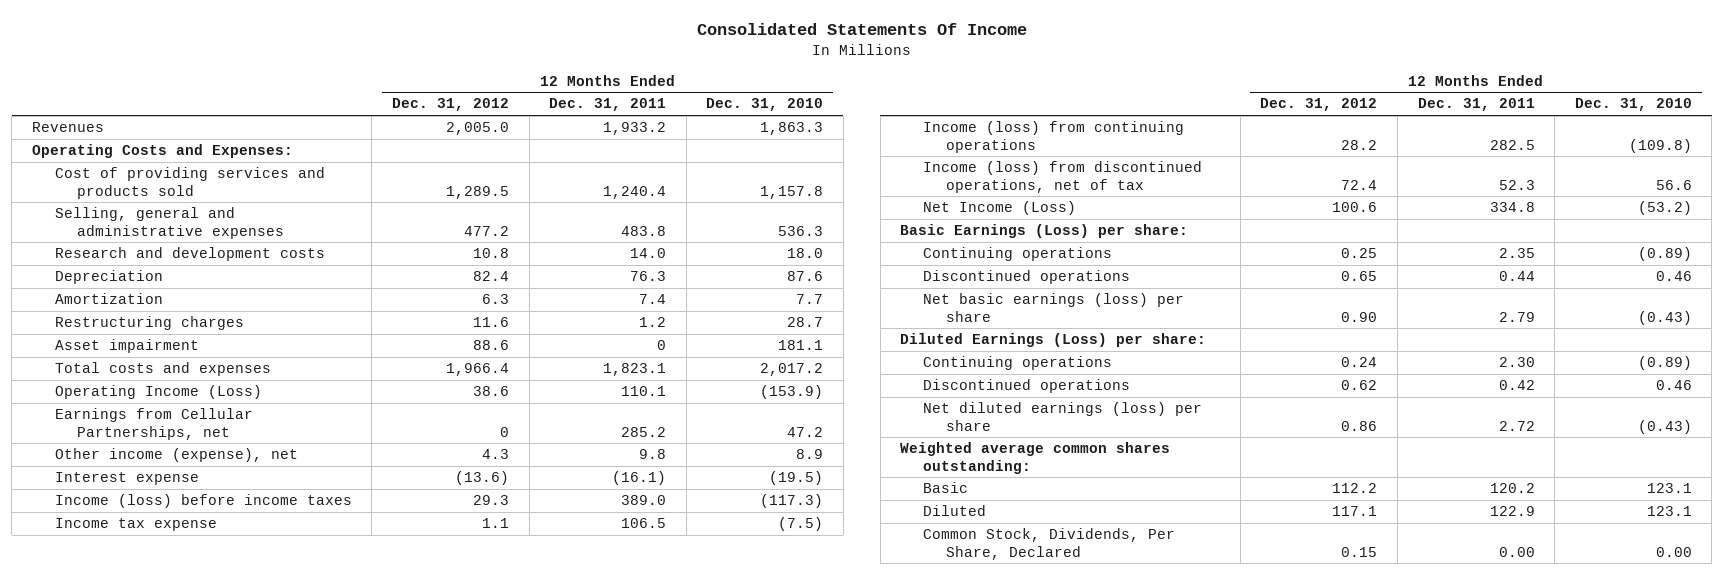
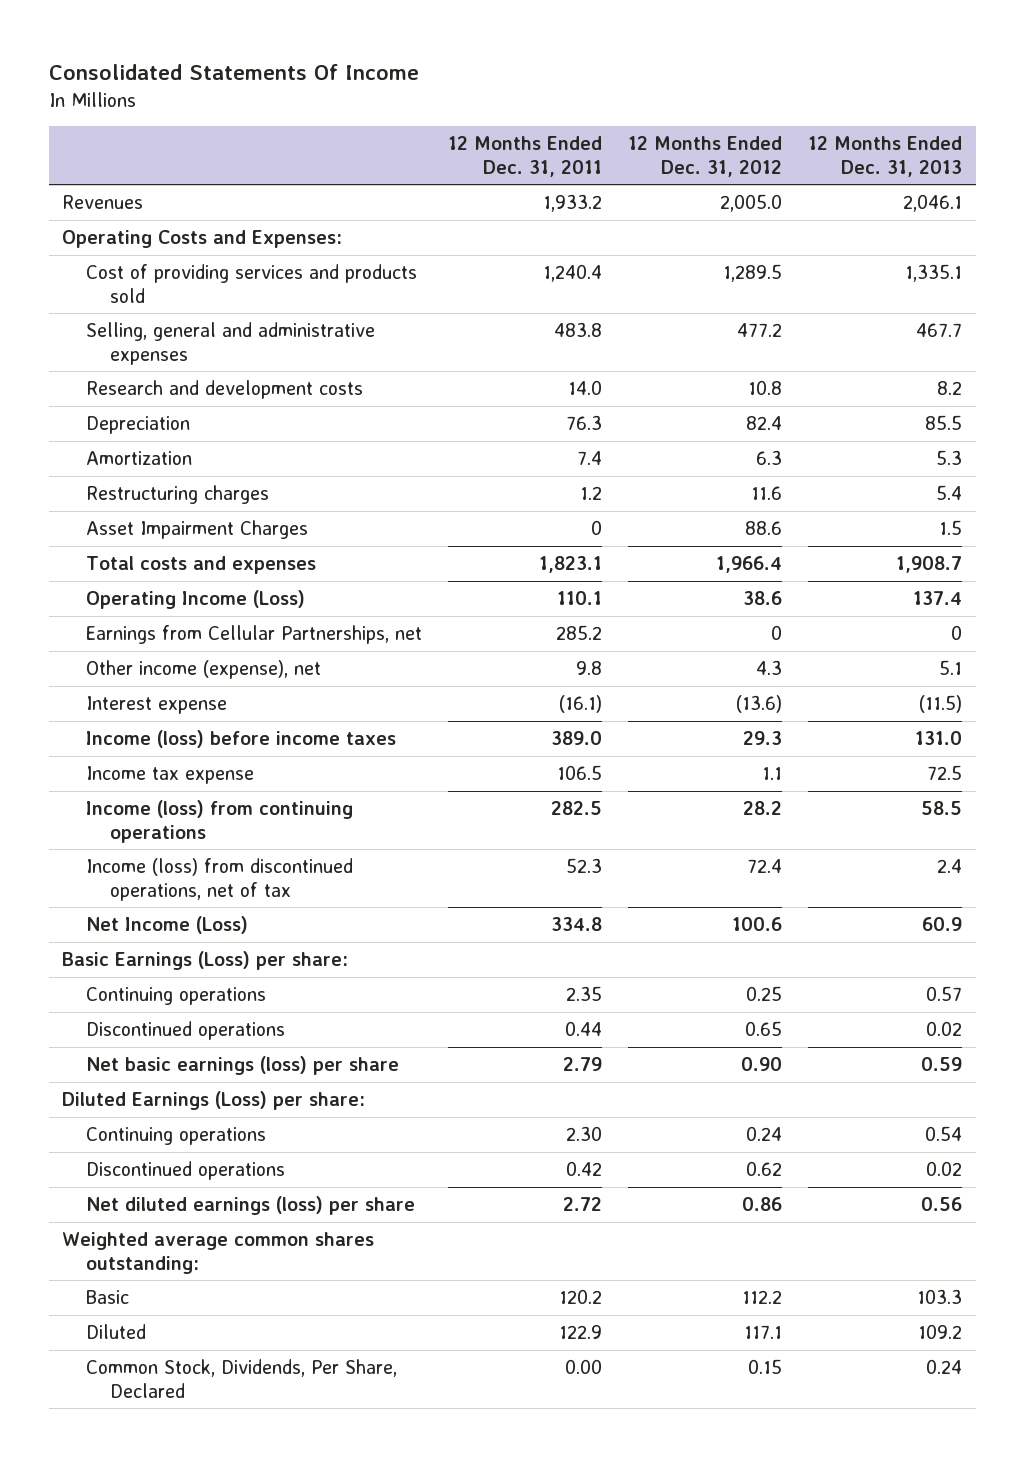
[706,98,824,112] Dec. 31, 2010 -> none
none -> [808,136,963,177] 12 Months Ended Dec. 31, 2013
[54,339,199,354] Asset impairment -> [86,520,309,540] Asset Impairment Charges

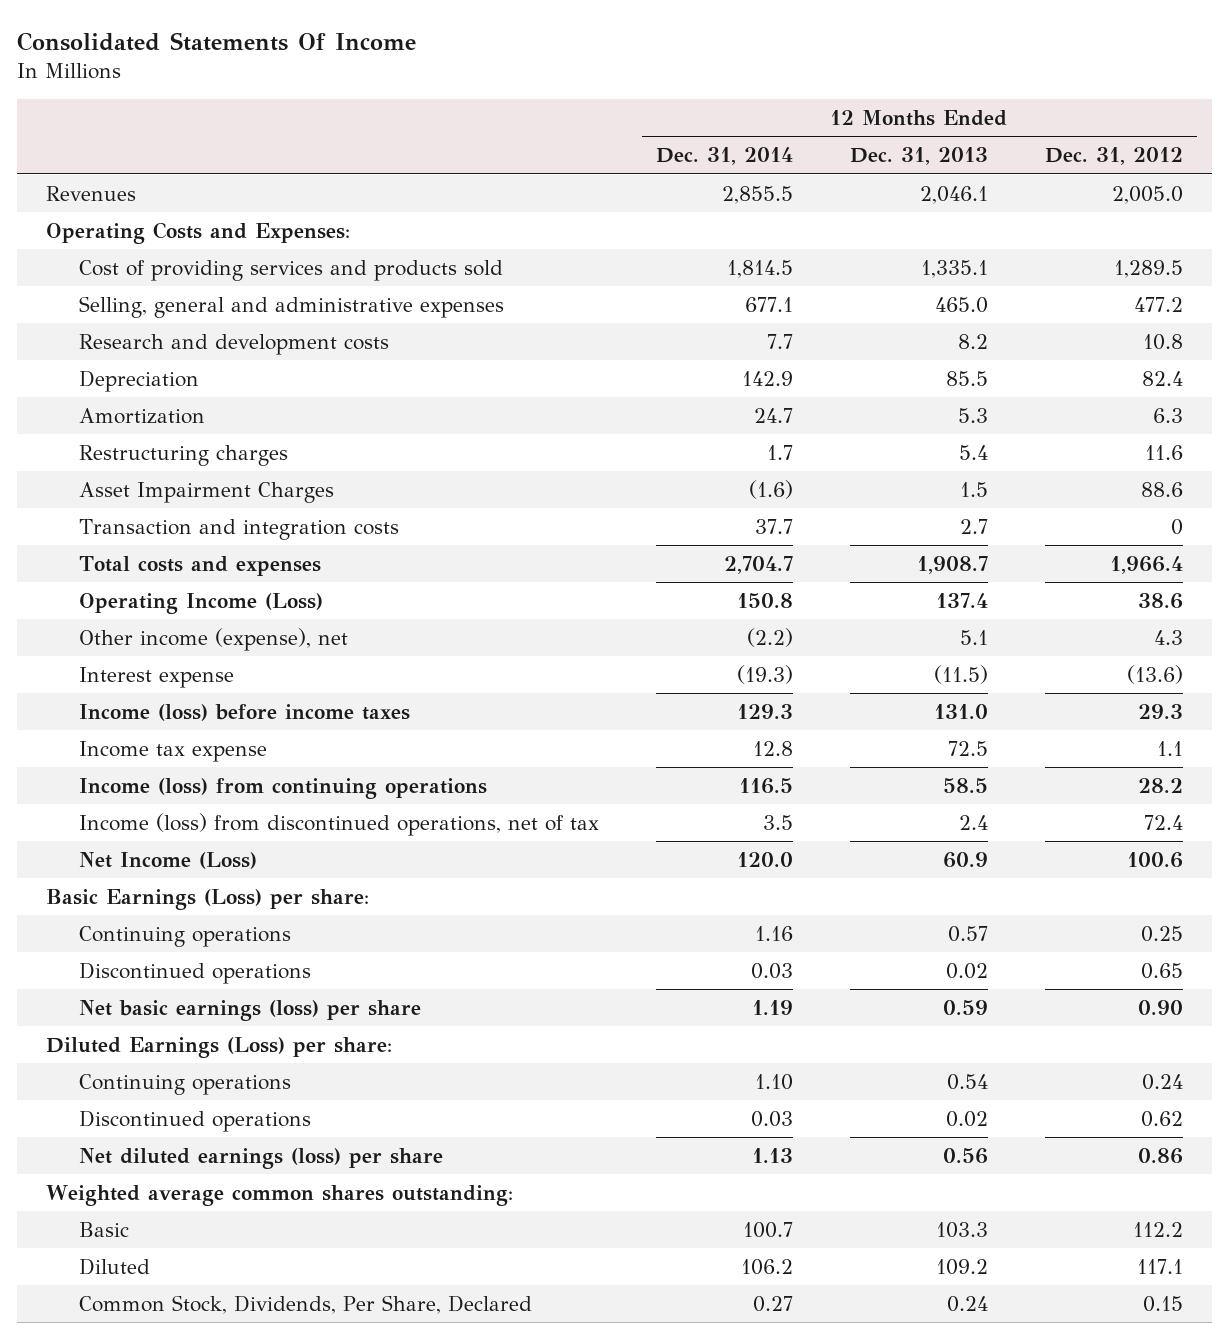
[448,136,603,177] 12 Months Ended Dec. 31, 2011 -> none
none -> [655,147,793,166] Dec. 31, 2014
[916,323,963,338] 467.7 -> [934,296,988,313] 465.0
none -> [78,518,399,540] Transaction and integration costs
[86,625,423,645] Earnings from Cellular Partnerships, net -> none

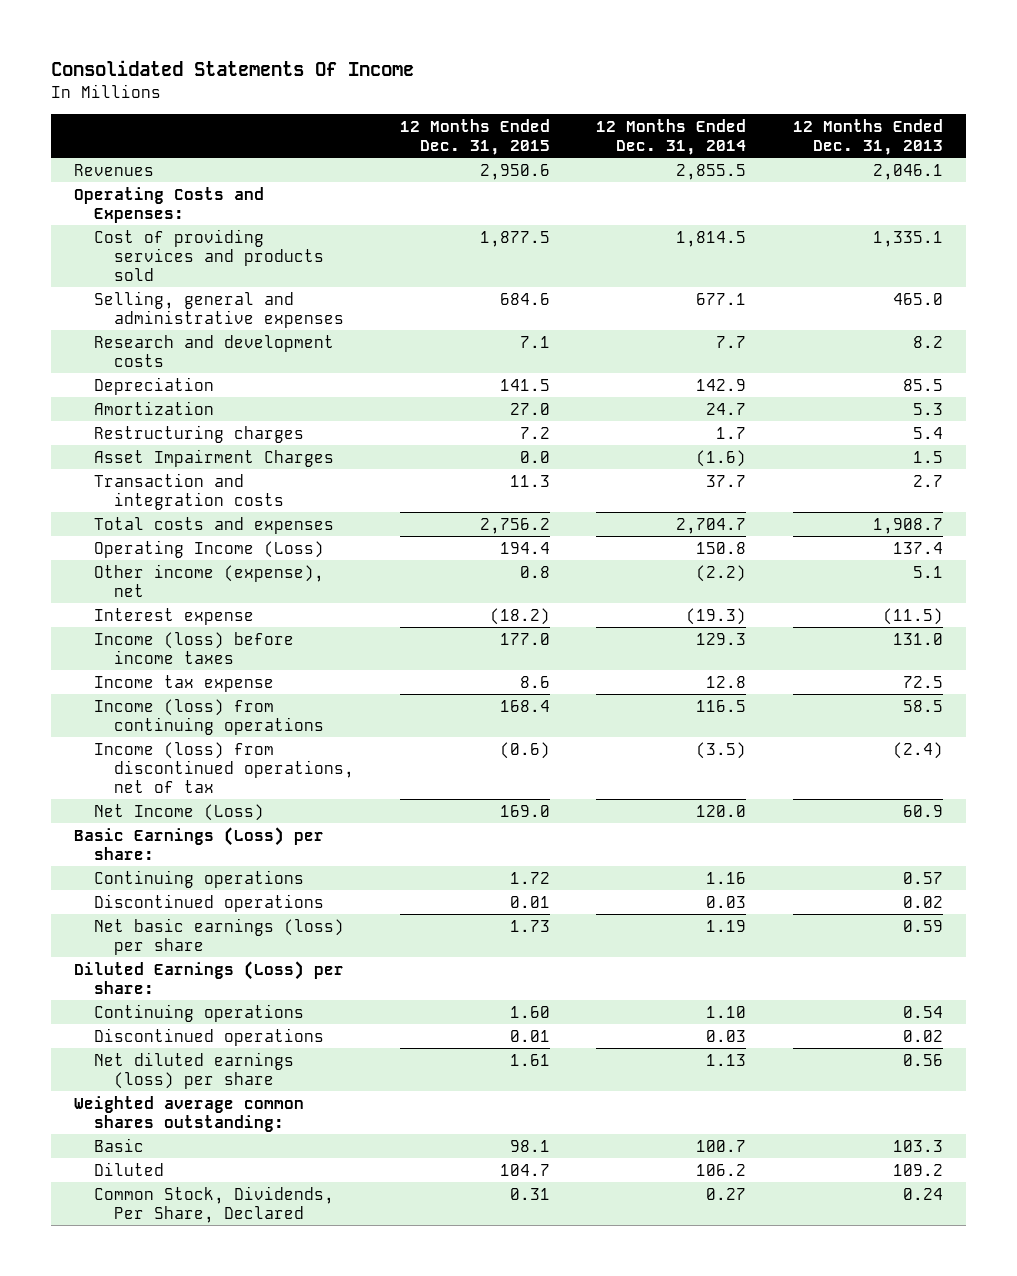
[1044,147,1183,166] Dec. 31, 2012 -> none
none -> [400,118,551,155] 12 Months Ended Dec. 31, 2015
[762,814,793,830] 3.5 -> [696,741,747,759] (3.5)
[958,814,988,830] 2.4 -> [892,741,943,759] (2.4)

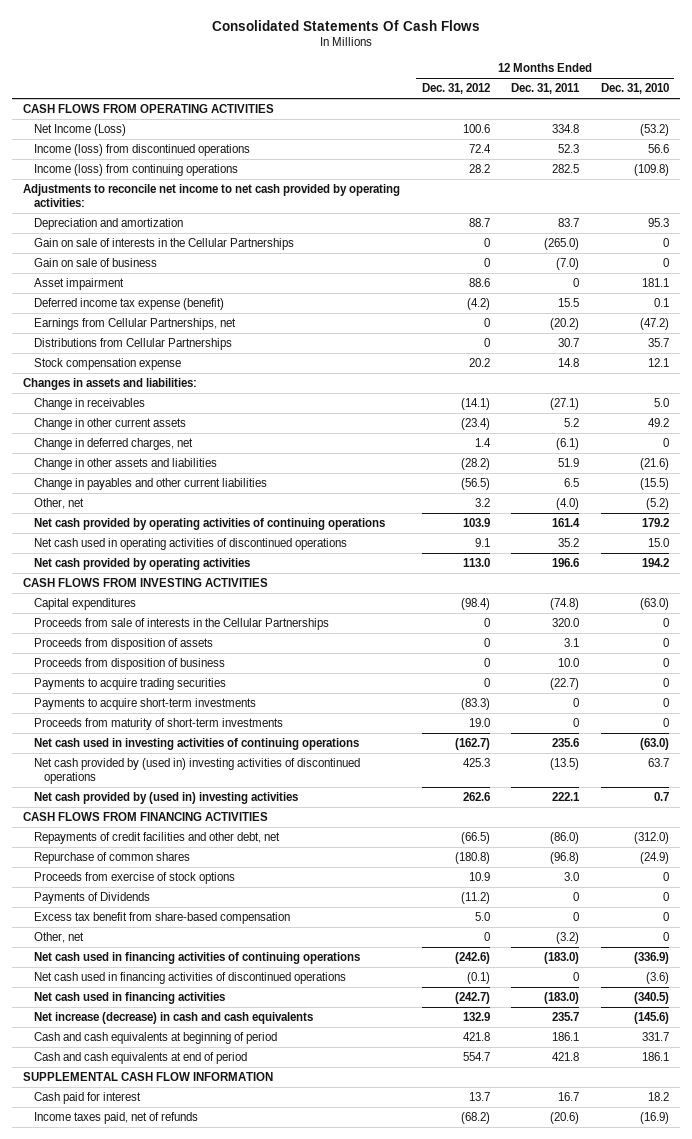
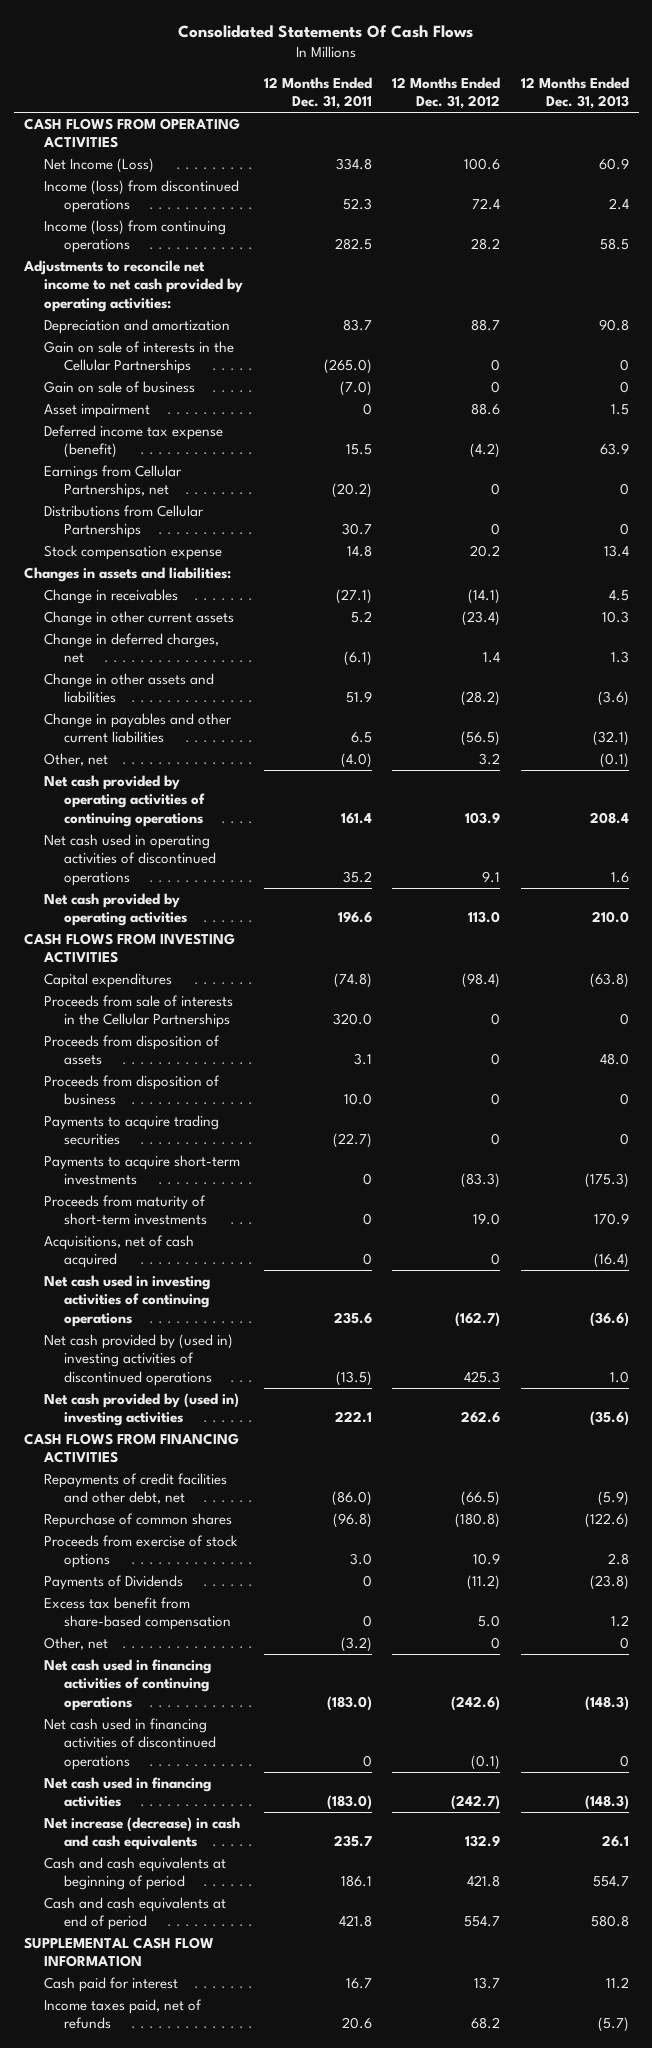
[600,83,669,95] Dec. 31, 2010 -> none
none -> [520,76,629,109] 12 Months Ended Dec. 31, 2013
none -> [44,1234,195,1269] Acquisitions, net of cash acquired
[460,1112,490,1125] (68.2) -> [471,2017,501,2030] 68.2
[550,1112,580,1125] (20.6) -> [341,2017,372,2030] 20.6

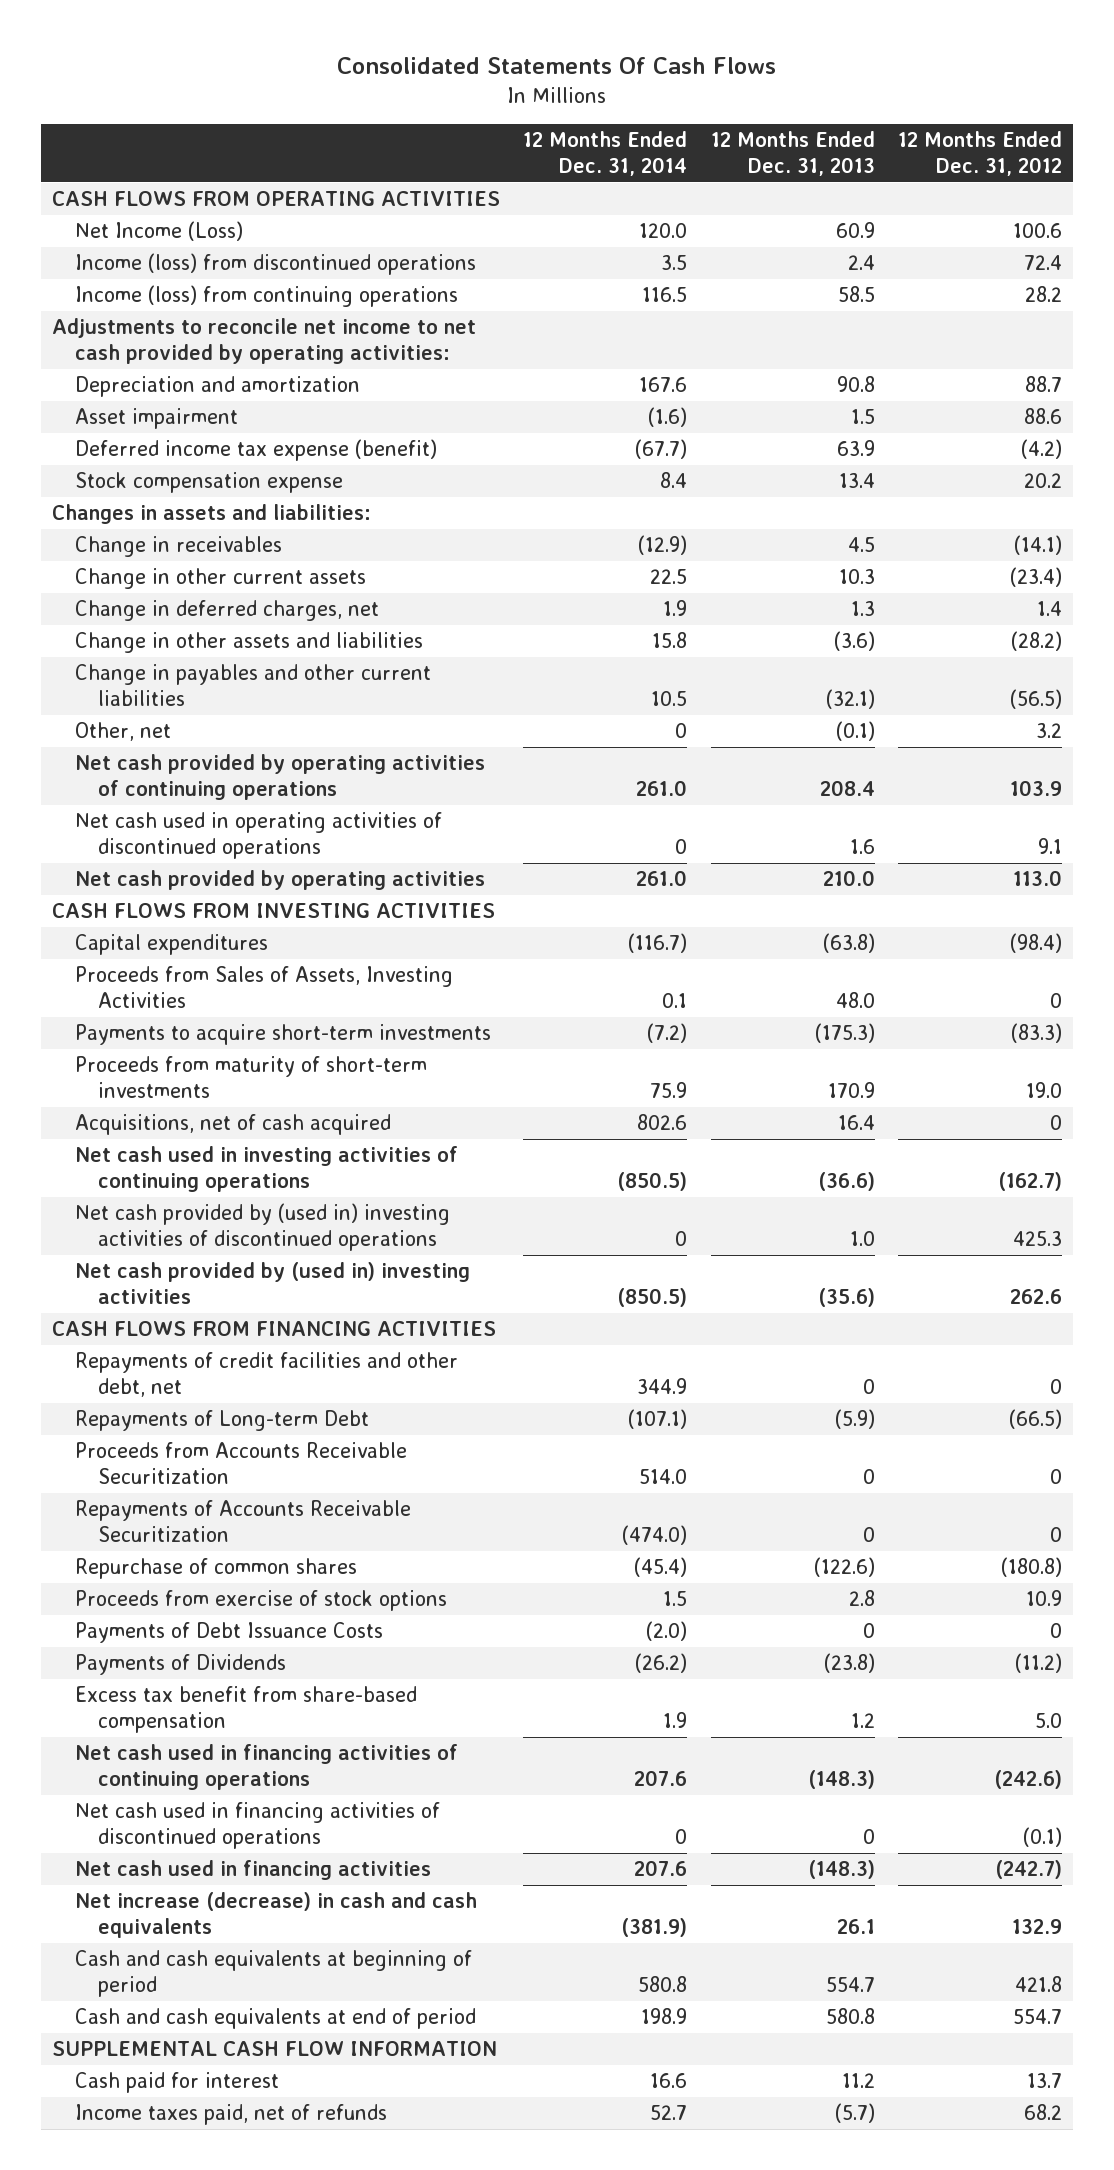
[263,76,372,109] 12 Months Ended Dec. 31, 2011 -> none
none -> [523,131,688,177] 12 Months Ended Dec. 31, 2014
[44,340,235,375] Gain on sale of interests in the Cellular Partnerships -> none
[44,380,196,393] Gain on sale of business -> none
[44,464,183,499] Earnings from Cellular Partnerships, net -> none
[44,504,205,539] Distributions from Cellular Partnerships -> none
[44,994,234,1029] Proceeds from sale of interests in the Cellular Partnerships -> none
[44,1074,221,1106] Proceeds from disposition of business -> none
[44,1114,220,1146] Payments to acquire trading securities -> none
[44,1034,221,1066] Proceeds from disposition of assets -> [75,966,454,1008] Proceeds from Sales of Assets, Investing Activities
[593,1253,629,1269] (16.4) -> [837,1115,875,1131] 16.4
[461,1491,501,1507] (66.5) -> [1049,1378,1062,1394] 0
[597,1491,629,1507] (5.9) -> [862,1378,875,1394] 0
none -> [75,1410,370,1432] Repayments of Long-term Debt
none -> [75,1442,408,1484] Proceeds from Accounts Receivable Securitization
none -> [75,1500,412,1542] Repayments of Accounts Receivable Securitization
none -> [75,1622,384,1644] Payments of Debt Issuance Costs
[44,1636,109,1650] Other, net -> none

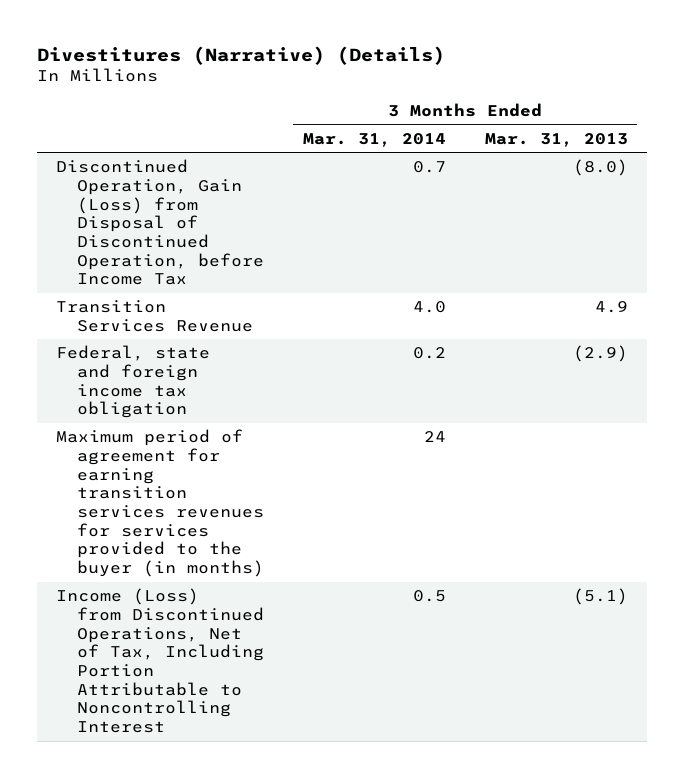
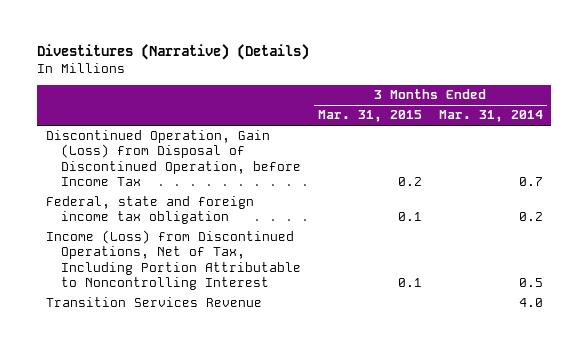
[484,132,628,147] Mar. 31, 2013 -> none
none -> [317,110,422,123] Mar. 31, 2015
[56,429,265,578] Maximum period of agreement for earning transition services revenues for services provided to the buyer (in months) -> none
[56,300,254,332] Transition Services Revenue -> [45,297,262,308] Transition Services Revenue

